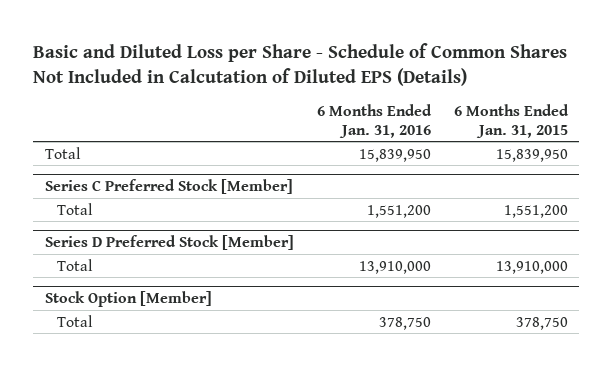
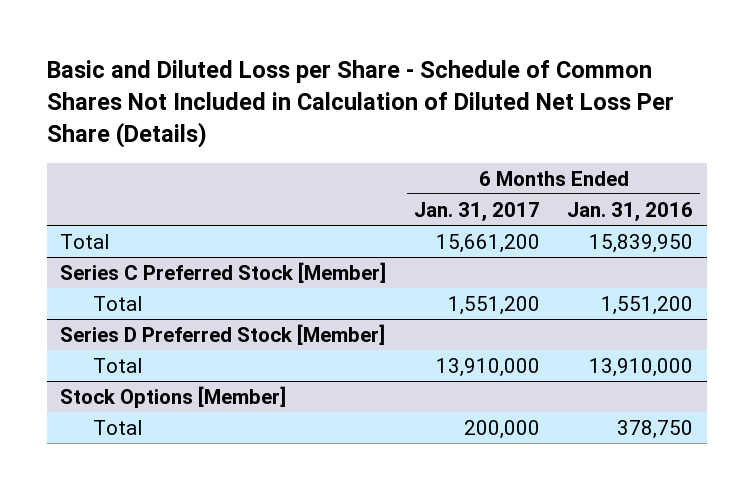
[33,43,568,87] Basic and Diluted Loss per Share - Schedule of Common Shares Not Included in Calcutation of Diluted EPS (Details) -> [46,60,674,149] Basic and Diluted Loss per Share - Schedule of Common Shares Not Included in Calculation of Diluted Net Loss Per Share (Details)
[453,103,569,138] 6 Months Ended Jan. 31, 2015 -> none
none -> [413,201,540,222] Jan. 31, 2017
[44,291,212,308] Stock Option [Member] -> [60,386,287,409] Stock Options [Member]

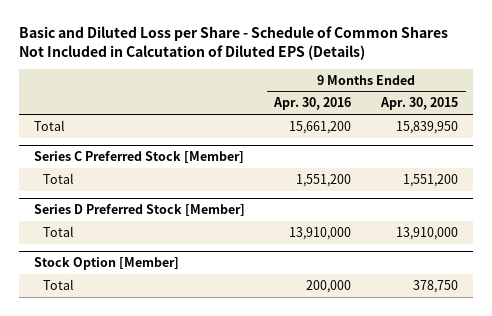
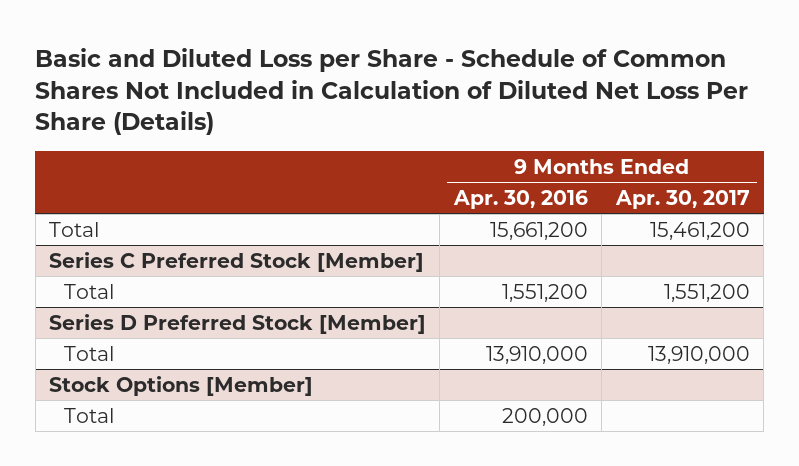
[18,25,448,60] Basic and Diluted Loss per Share - Schedule of Common Shares Not Included in Calcutation of Diluted EPS (Details) -> [35,47,749,136] Basic and Diluted Loss per Share - Schedule of Common Shares Not Included in Calculation of Diluted Net Loss Per Share (Details)
[380,97,459,111] Apr. 30, 2015 -> none
none -> [614,189,750,209] Apr. 30, 2017
[33,257,179,271] Stock Option [Member] -> [48,375,313,396] Stock Options [Member]

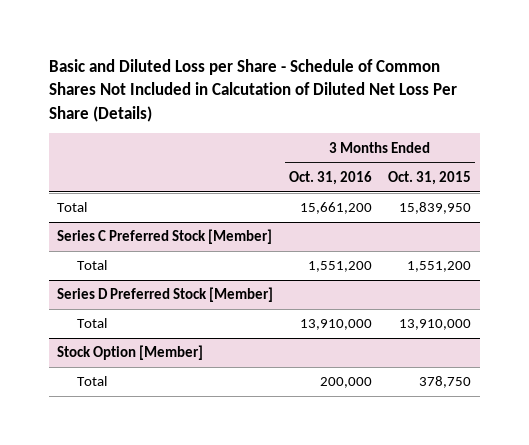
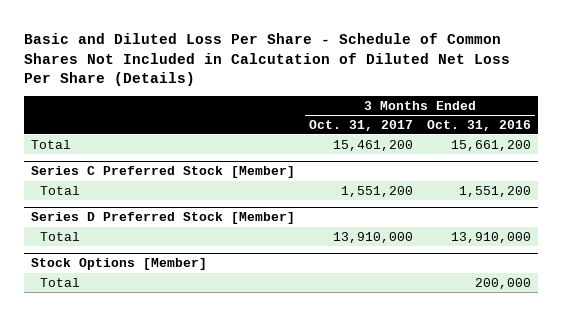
[49,59,458,122] Basic and Diluted Loss per Share - Schedule of Common Shares Not Included in Calcutation of Diluted Net Loss Per Share (Details) -> [23,32,510,87] Basic and Diluted Loss Per Share - Schedule of Common Shares Not Included in Calcutation of Diluted Net Loss Per Share (Details)
[388,171,472,186] Oct. 31, 2015 -> none
none -> [308,119,413,131] Oct. 31, 2017
[57,345,204,361] Stock Option [Member] -> [30,258,207,271] Stock Options [Member]

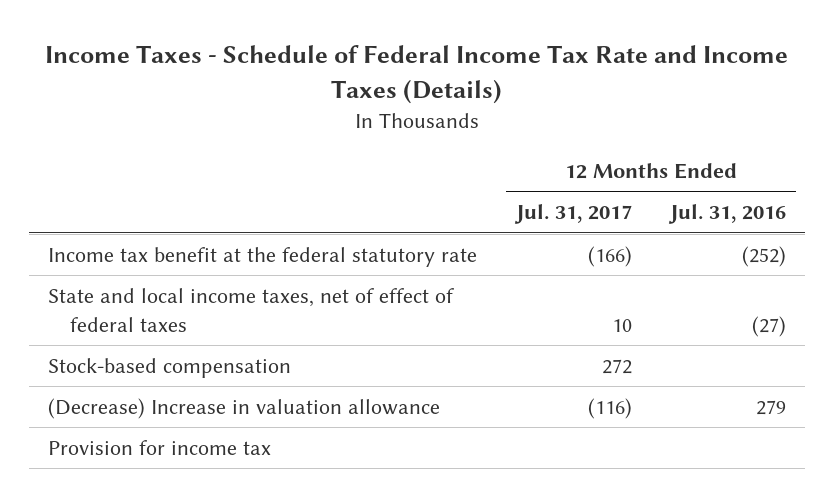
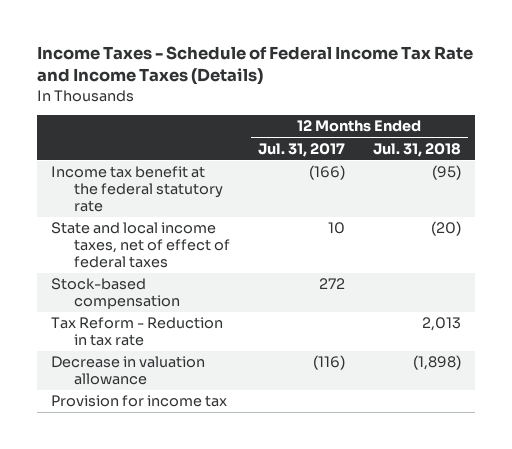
[668,204,787,225] Jul. 31, 2016 -> none
none -> [373,142,462,157] Jul. 31, 2018
none -> [51,317,224,347] Tax Reform - Reduction in tax rate
[48,397,441,419] (Decrease) Increase in valuation allowance -> [51,356,206,386] Decrease in valuation allowance

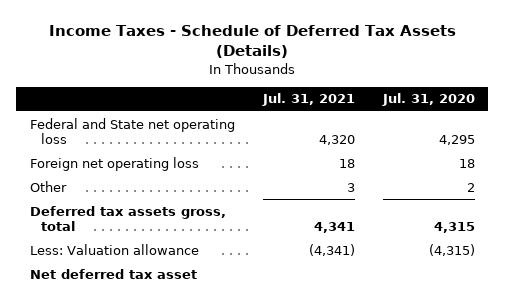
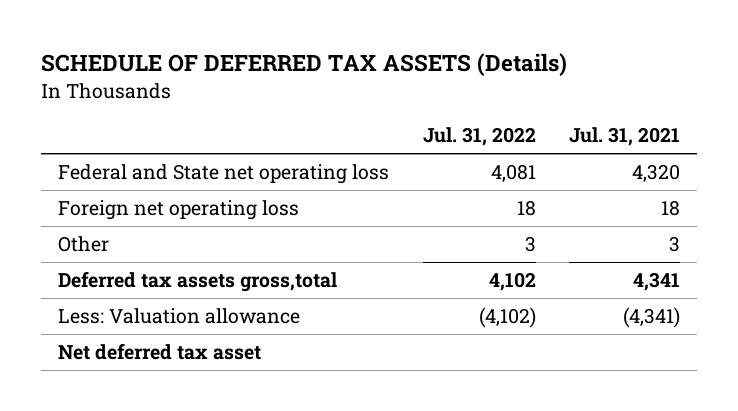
[49,25,457,59] Income Taxes - Schedule of Deferred Tax Assets (Details) -> [40,53,567,77] SCHEDULE OF DEFERRED TAX ASSETS (Details)
[381,93,475,107] Jul. 31, 2020 -> none
none -> [422,127,536,147] Jul. 31, 2022
[30,205,227,232] Deferred tax assets gross, total -> [57,271,337,293] Deferred tax assets gross,total

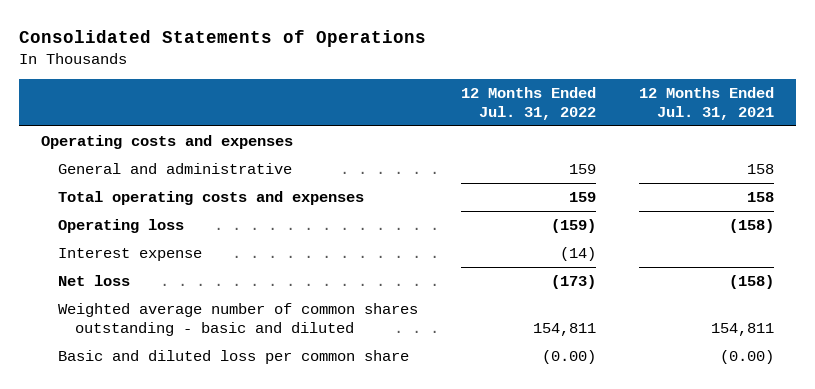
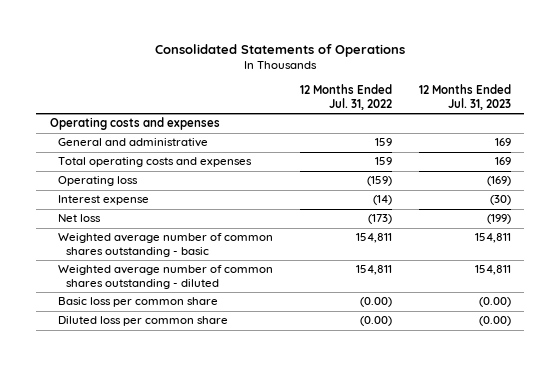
[639,86,775,120] 12 Months Ended Jul. 31, 2021 -> none
none -> [418,84,511,110] 12 Months Ended Jul. 31, 2023
[57,302,418,336] Weighted average number of common shares outstanding - basic and diluted -> [57,233,273,257] Weighted average number of common shares outstanding - basic
none -> [57,265,273,289] Weighted average number of common shares outstanding - diluted
[57,349,409,364] Basic and diluted loss per common share -> [57,297,218,308] Basic loss per common share
none -> [57,316,228,327] Diluted loss per common share

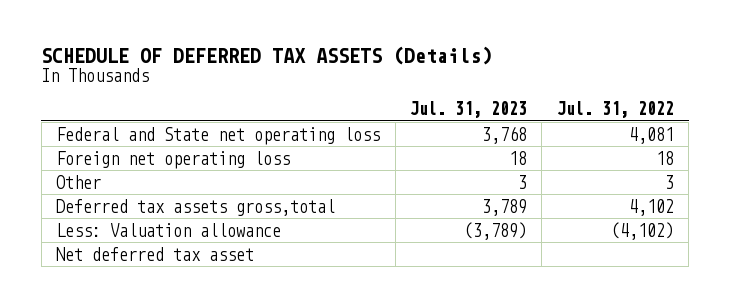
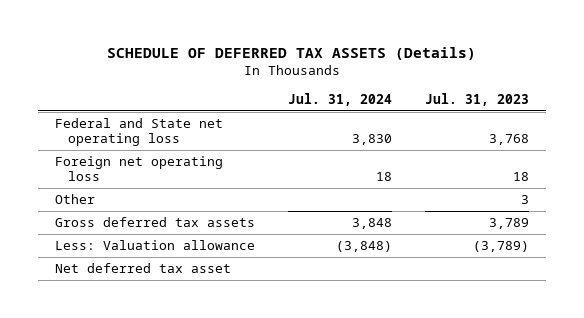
[556,101,674,119] Jul. 31, 2022 -> none
none -> [288,93,393,107] Jul. 31, 2024
[56,198,336,216] Deferred tax assets gross,total -> [54,216,255,227] Gross deferred tax assets

